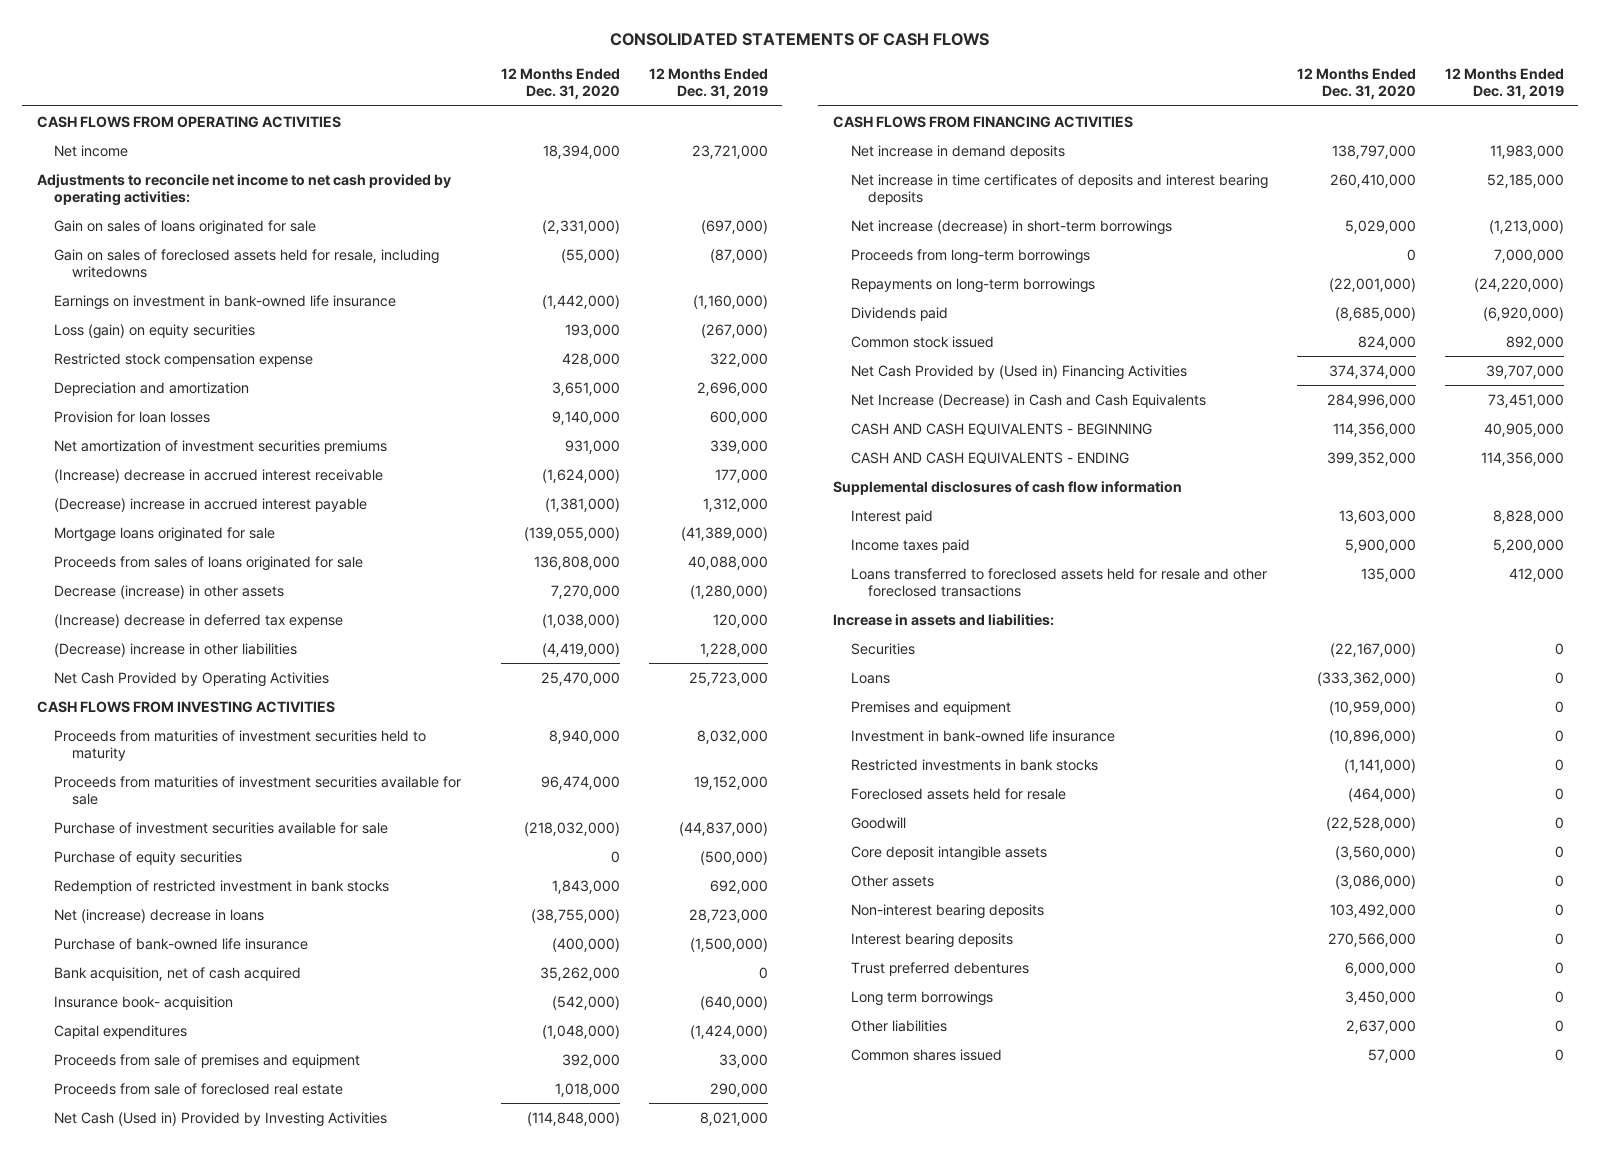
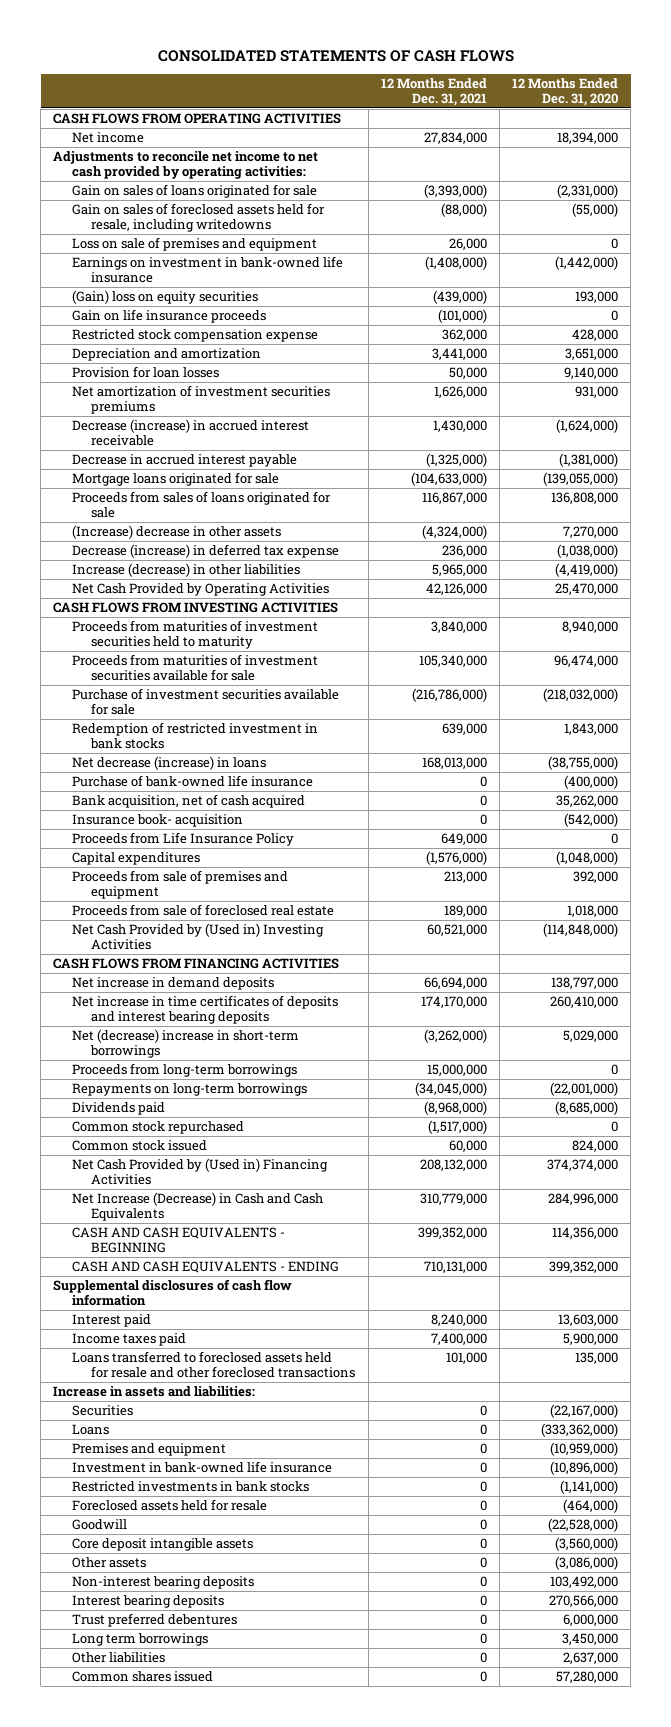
[648,68,768,100] 12 Months Ended Dec. 31, 2019 -> none
none -> [380,77,487,106] 12 Months Ended Dec. 31, 2021
none -> [72,237,318,252] Loss on sale of premises and equipment
[54,323,256,339] Loss (gain) on equity securities -> [72,290,259,305] (Gain) loss on equity securities
none -> [72,309,267,324] Gain on life insurance proceeds
[54,468,384,483] (Increase) decrease in accrued interest receivable -> [72,419,310,447] Decrease (increase) in accrued interest receivable
[54,497,368,512] (Decrease) increase in accrued interest payable -> [72,454,298,468] Decrease in accrued interest payable
[54,584,285,599] Decrease (increase) in other assets -> [72,525,282,540] (Increase) decrease in other assets
[54,613,344,628] (Increase) decrease in deferred tax expense -> [72,544,340,559] Decrease (increase) in deferred tax expense
[54,642,298,657] (Decrease) increase in other liabilities -> [72,563,301,578] Increase (decrease) in other liabilities
[54,850,243,865] Purchase of equity securities -> none
[54,908,265,923] Net (increase) decrease in loans -> [72,756,267,771] Net decrease (increase) in loans
none -> [72,832,295,847] Proceeds from Life Insurance Policy
[54,1111,388,1127] Net Cash (Used in) Provided by Investing Activities -> [72,923,325,951] Net Cash Provided by (Used in) Investing Activities
[850,219,1172,235] Net increase (decrease) in short-term borrowings -> [72,1029,300,1059] Net (decrease) increase in short-term borrowings
none -> [72,1121,245,1135] Common stock repurchased
[1367,1048,1416,1063] 57,000 -> [555,1671,618,1684] 57,280,000

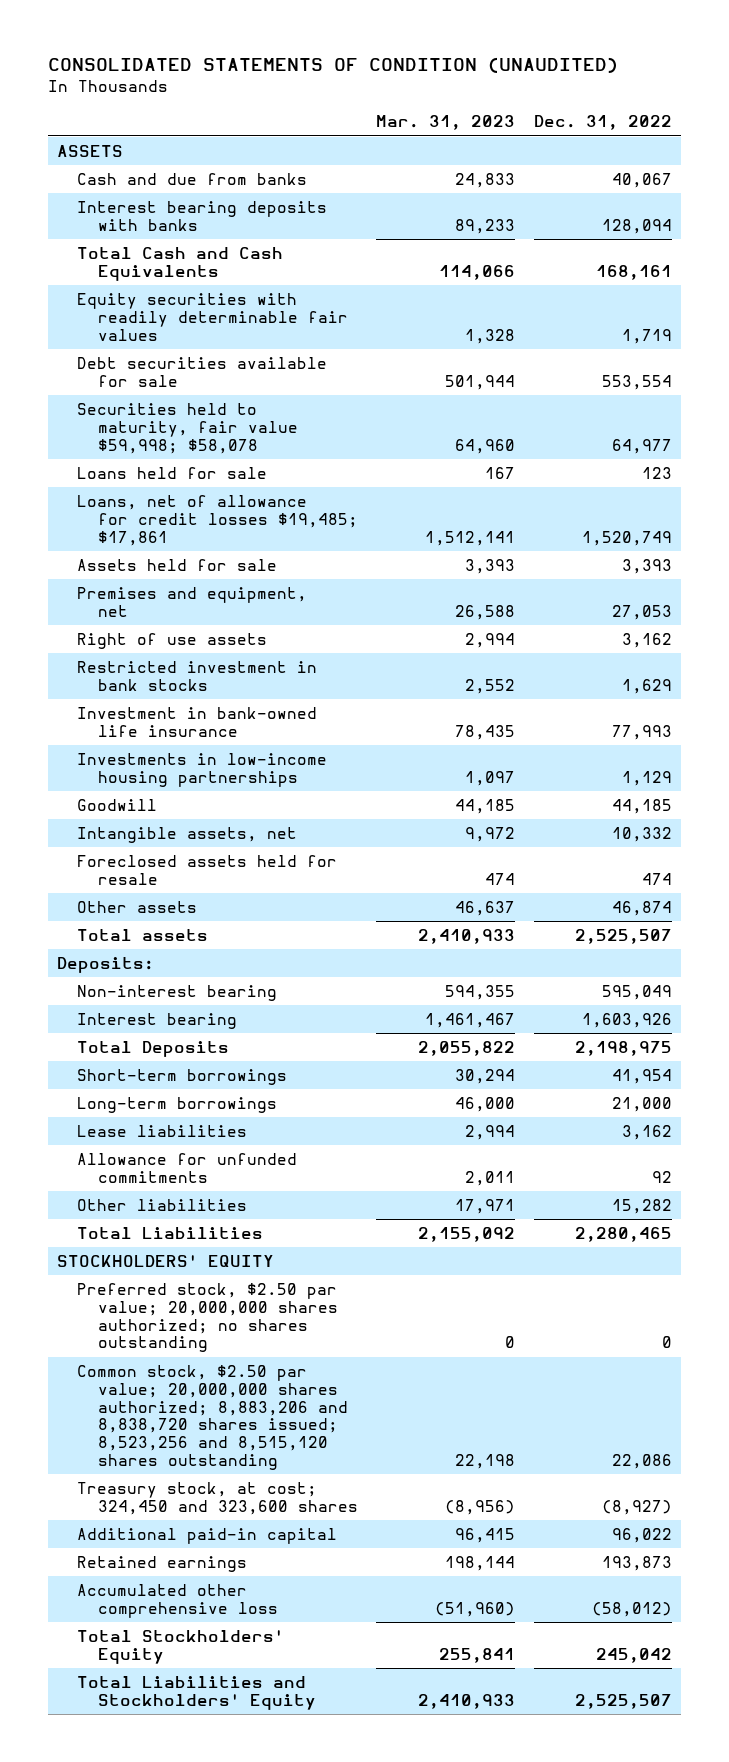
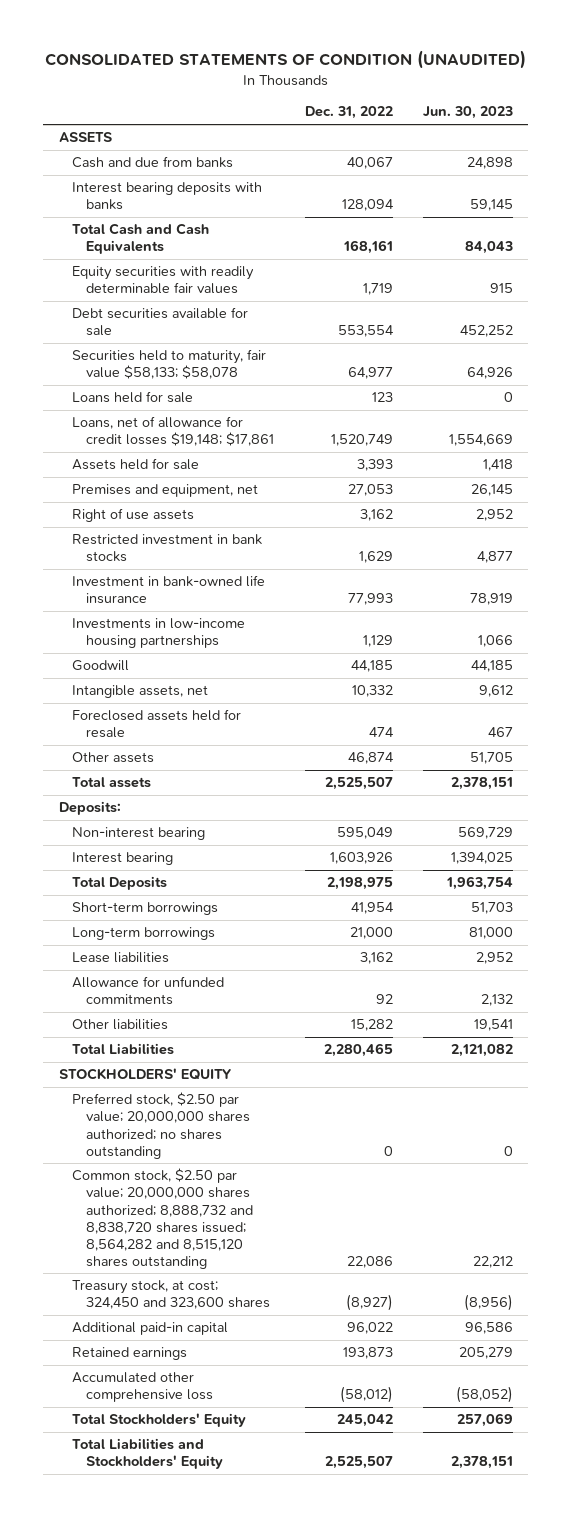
[376,115,516,131] Mar. 31, 2023 -> none
none -> [423,106,514,120] Jun. 30, 2023
[77,402,298,454] Securities held to maturity, fair value $59,998; $58,078 -> [72,349,267,380] Securities held to maturity, fair value $58,133; $58,078
[77,494,358,546] Loans, net of allowance for credit losses $19,485; $17,861 -> [72,416,274,447] Loans, net of allowance for credit losses $19,148; $17,861
[77,1364,348,1470] Common stock, $2.50 par value; 20,000,000 shares authorized; 8,883,206 and 8,838,720 shares issued; 8,523,256 and 8,515,120 shares outstanding -> [72,1168,253,1269] Common stock, $2.50 par value; 20,000,000 shares authorized; 8,888,732 and 8,838,720 shares issued; 8,564,282 and 8,515,120 shares outstanding

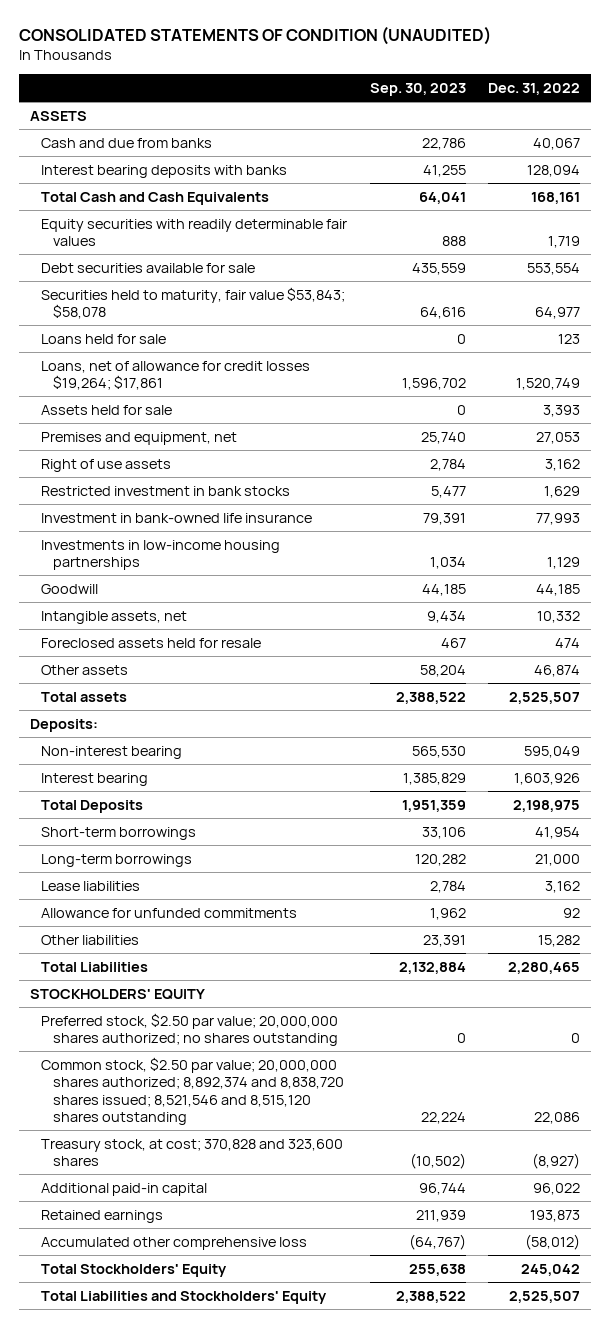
[423,106,514,120] Jun. 30, 2023 -> none
none -> [369,82,466,96] Sep. 30, 2023
[72,349,267,380] Securities held to maturity, fair value $58,133; $58,078 -> [41,286,346,320] Securities held to maturity, fair value $53,843; $58,078
[72,416,274,447] Loans, net of allowance for credit losses $19,148; $17,861 -> [41,360,311,391] Loans, net of allowance for credit losses $19,264; $17,861
[72,1168,253,1269] Common stock, $2.50 par value; 20,000,000 shares authorized; 8,888,732 and 8,838,720 shares issued; 8,564,282 and 8,515,120 shares outstanding -> [41,1056,344,1126] Common stock, $2.50 par value; 20,000,000 shares authorized; 8,892,374 and 8,838,720 shares issued; 8,521,546 and 8,515,120 shares outstanding
[72,1280,270,1310] Treasury stock, at cost; 324,450 and 323,600 shares -> [41,1138,344,1167] Treasury stock, at cost; 370,828 and 323,600 shares

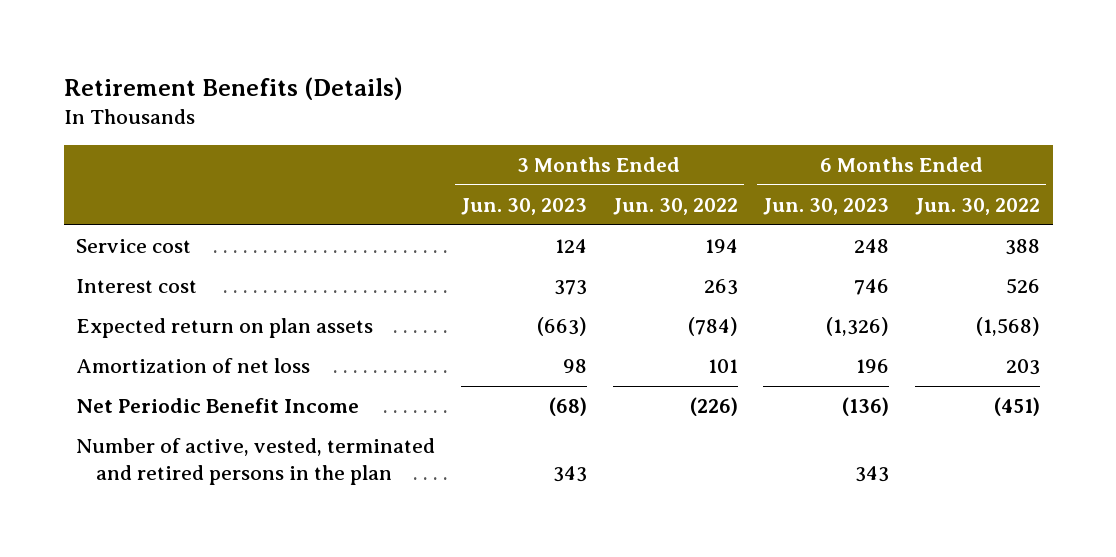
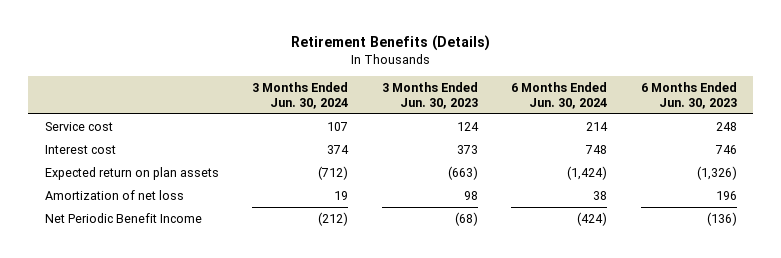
[612,197,738,215] Jun. 30, 2022 -> none
[915,197,1041,215] Jun. 30, 2022 -> none
none -> [252,81,349,109] 3 Months Ended Jun. 30, 2024
none -> [511,81,608,109] 6 Months Ended Jun. 30, 2024
[76,438,436,486] Number of active, vested, terminated and retired persons in the plan -> none

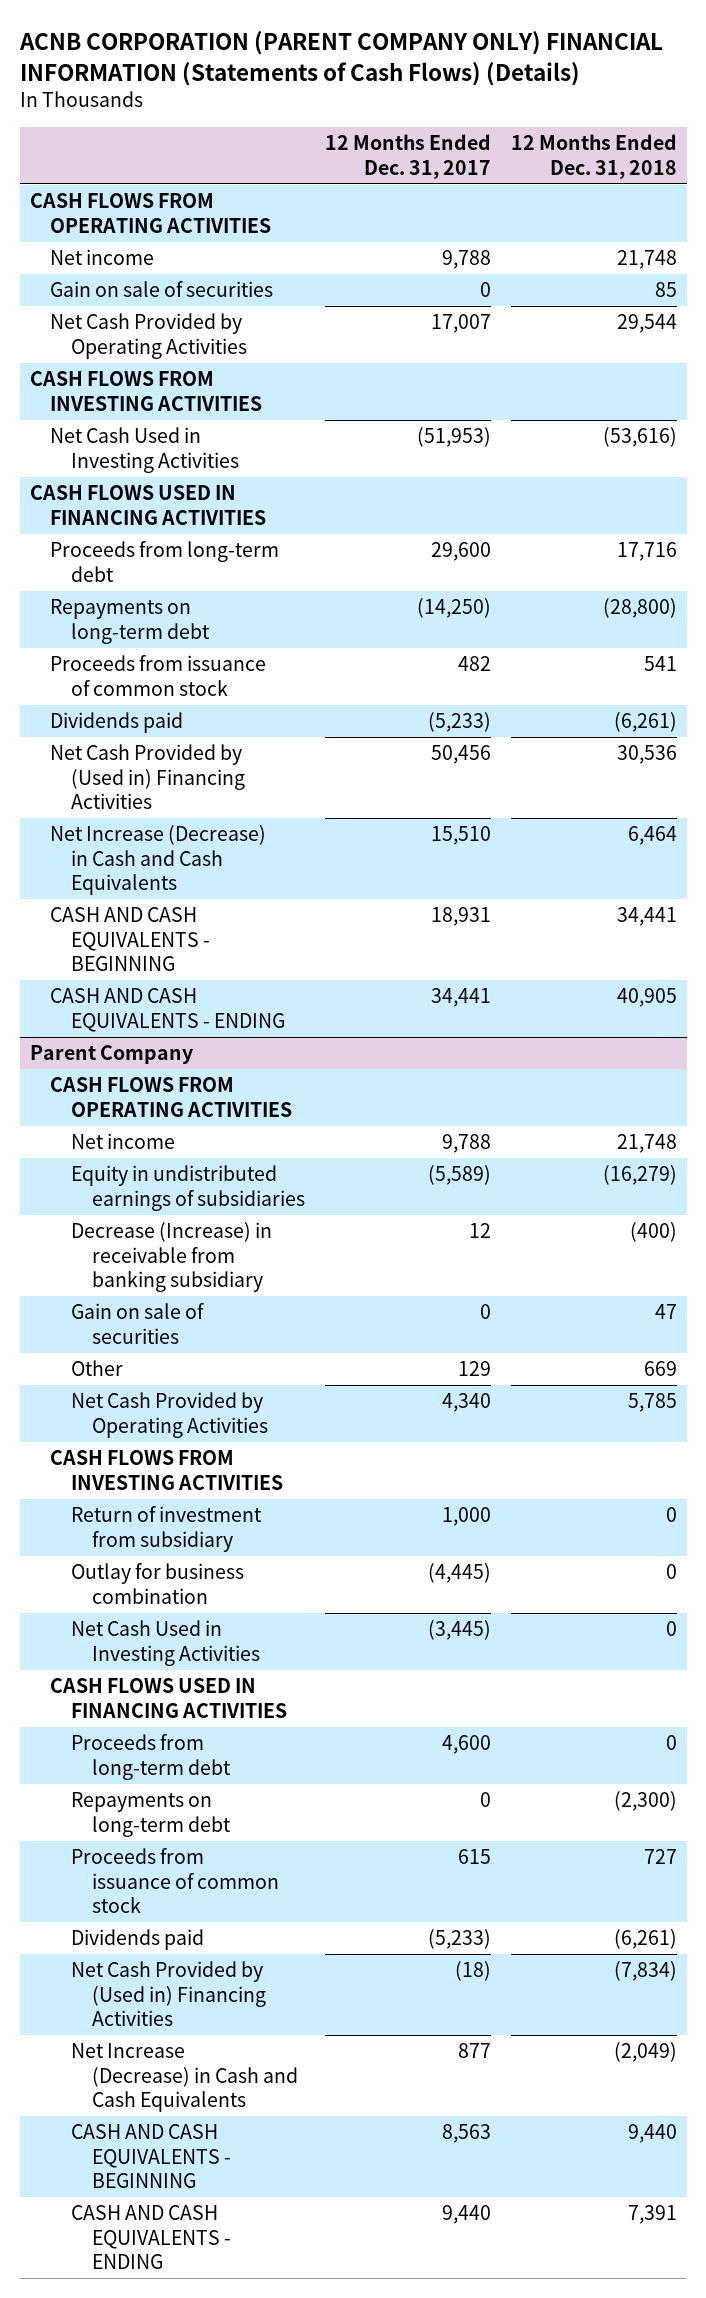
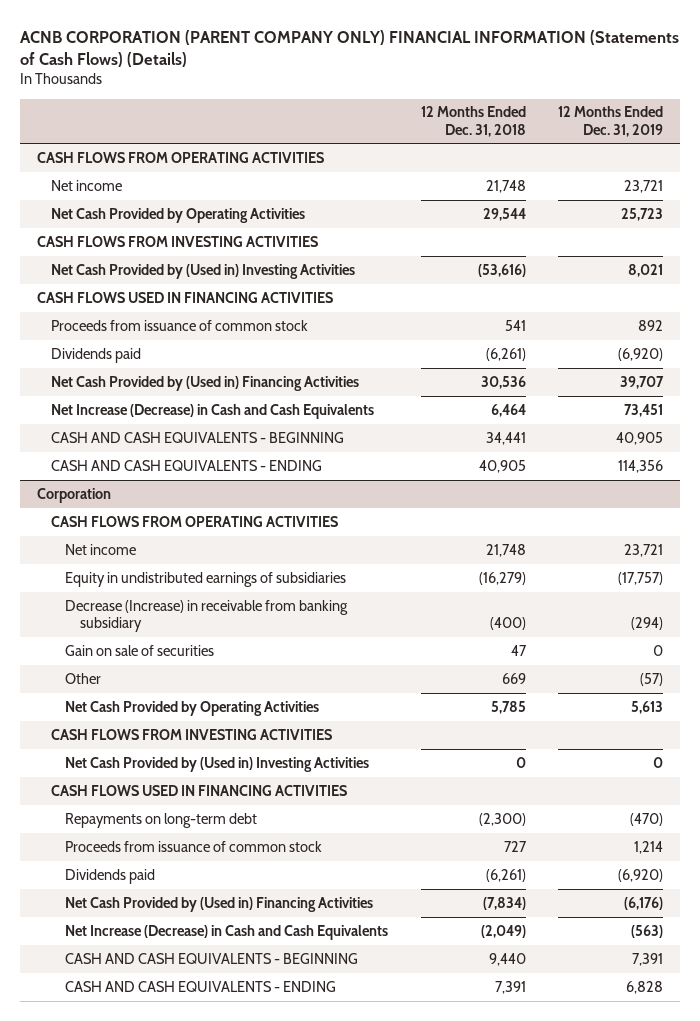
[324,134,491,179] 12 Months Ended Dec. 31, 2017 -> none
none -> [558,106,664,137] 12 Months Ended Dec. 31, 2019
[50,281,274,298] Gain on sale of securities -> none
[50,427,240,473] Net Cash Used in Investing Activities -> [50,263,355,279] Net Cash Provided by (Used in) Investing Activities
[50,541,280,582] Proceeds from long-term debt -> none
[50,599,211,644] Repayments on long-term debt -> none
[29,1045,193,1065] Parent Company -> [36,487,111,503] Corporation
[71,1506,263,1552] Return of investment from subsidiary -> none
[71,1563,245,1604] Outlay for business combination -> none
[71,1620,260,1666] Net Cash Used in Investing Activities -> [65,756,370,772] Net Cash Provided by (Used in) Investing Activities
[71,1734,231,1780] Proceeds from long-term debt -> none

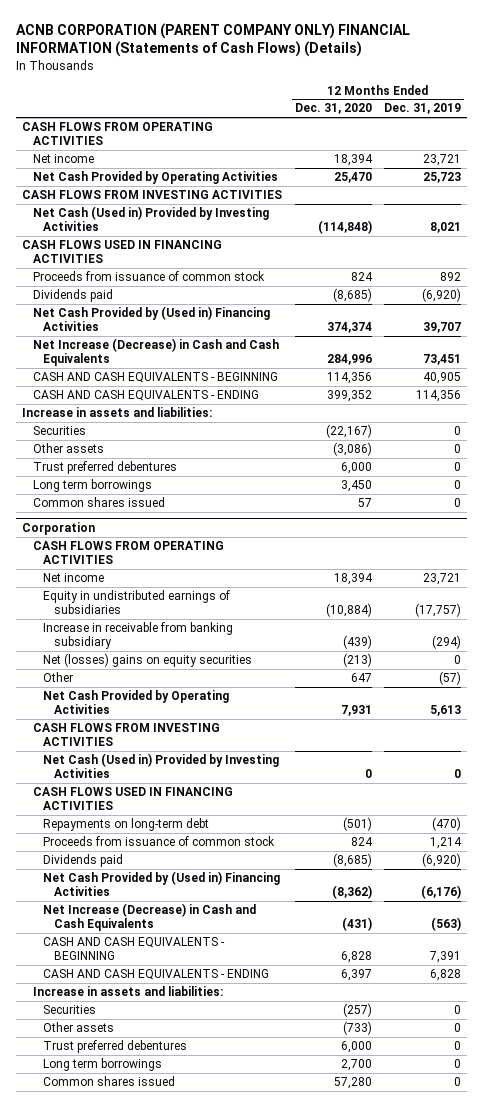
[420,106,526,137] 12 Months Ended Dec. 31, 2018 -> none
none -> [294,103,372,115] Dec. 31, 2020
[50,263,355,279] Net Cash Provided by (Used in) Investing Activities -> [32,206,269,232] Net Cash (Used in) Provided by Investing Activities
none -> [22,407,213,418] Increase in assets and liabilities:
none -> [32,426,86,436] Securities
none -> [32,443,104,454] Other assets
none -> [32,461,177,475] Trust preferred debentures
none -> [32,479,152,493] Long term borrowings
none -> [32,497,165,508] Common shares issued
[65,644,215,656] Gain on sale of securities -> none
[65,599,349,632] Decrease (Increase) in receivable from banking subsidiary -> [43,622,234,650] Increase in receivable from banking subsidiary
none -> [43,653,253,668] Net (losses) gains on equity securities
[65,756,370,772] Net Cash Provided by (Used in) Investing Activities -> [43,753,280,779] Net Cash (Used in) Provided by Investing Activities
none -> [32,986,223,997] Increase in assets and liabilities:
none -> [43,1005,97,1015] Securities
none -> [43,1022,115,1033] Other assets
none -> [43,1040,188,1054] Trust preferred debentures
none -> [43,1058,163,1072] Long term borrowings
none -> [43,1076,176,1087] Common shares issued

